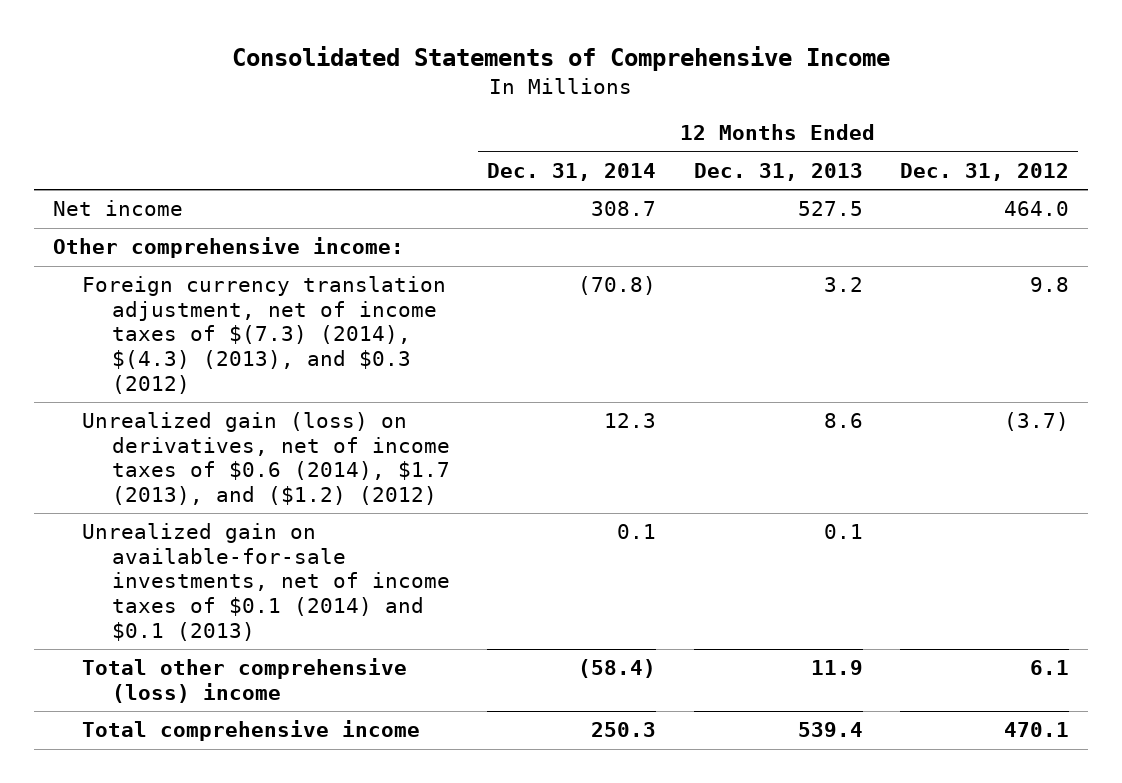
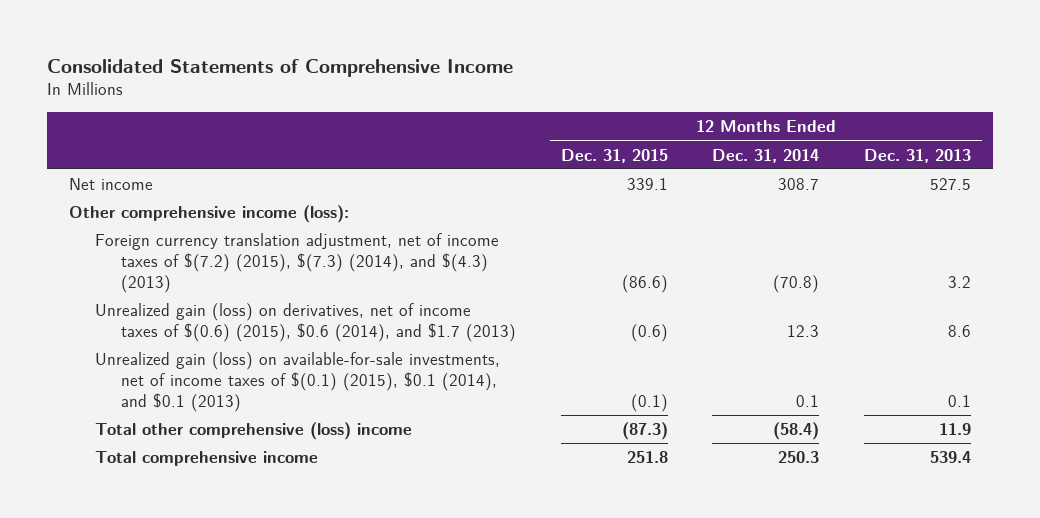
[899,163,1069,182] Dec. 31, 2012 -> none
none -> [560,148,668,163] Dec. 31, 2015
[52,237,404,259] Other comprehensive income: -> [68,205,349,224] Other comprehensive income (loss):
[82,276,447,394] Foreign currency translation adjustment, net of income taxes of $(7.3) (2014), $(4.3) (2013), and $0.3 (2012) -> [95,233,500,293] Foreign currency translation adjustment, net of income taxes of $(7.2) (2015), $(7.3) (2014), and $(4.3) (2013)
[82,412,451,505] Unrealized gain (loss) on derivatives, net of income taxes of $0.6 (2014), $1.7 (2013), and ($1.2) (2012) -> [95,303,517,342] Unrealized gain (loss) on derivatives, net of income taxes of $(0.6) (2015), $0.6 (2014), and $1.7 (2013)
[82,523,451,641] Unrealized gain on available-for-sale investments, net of income taxes of $0.1 (2014) and $0.1 (2013) -> [95,352,501,412] Unrealized gain (loss) on available-for-sale investments, net of income taxes of $(0.1) (2015), $0.1 (2014), and $0.1 (2013)

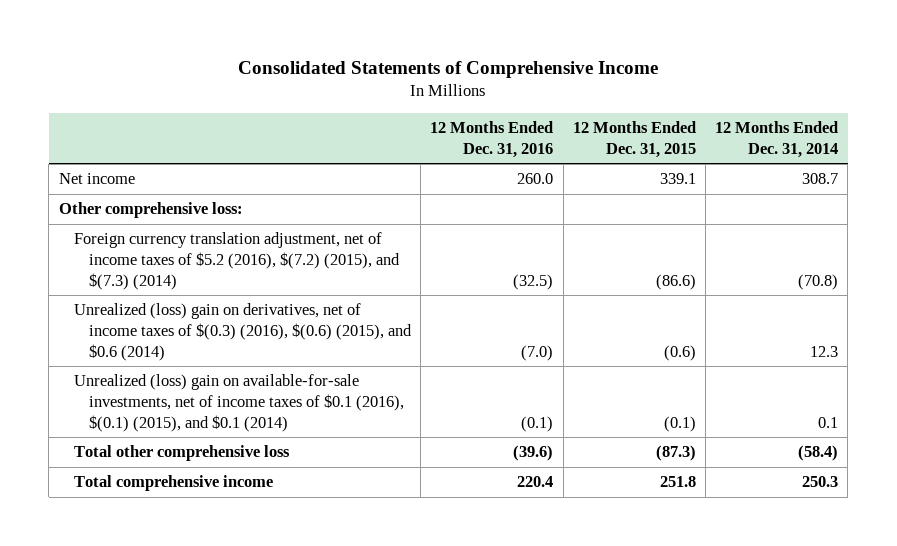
[864,148,972,163] Dec. 31, 2013 -> none
none -> [430,120,554,158] 12 Months Ended Dec. 31, 2016
[68,205,349,224] Other comprehensive income (loss): -> [58,202,243,219] Other comprehensive loss:
[95,233,500,293] Foreign currency translation adjustment, net of income taxes of $(7.2) (2015), $(7.3) (2014), and $(4.3) (2013) -> [73,232,401,290] Foreign currency translation adjustment, net of income taxes of $5.2 (2016), $(7.2) (2015), and $(7.3) (2014)
[95,303,517,342] Unrealized gain (loss) on derivatives, net of income taxes of $(0.6) (2015), $0.6 (2014), and $1.7 (2013) -> [73,303,413,361] Unrealized (loss) gain on derivatives, net of income taxes of $(0.3) (2016), $(0.6) (2015), and $0.6 (2014)
[95,352,501,412] Unrealized gain (loss) on available-for-sale investments, net of income taxes of $(0.1) (2015), $0.1 (2014), and $0.1 (2013) -> [73,374,405,432] Unrealized (loss) gain on available-for-sale investments, net of income taxes of $0.1 (2016), $(0.1) (2015), and $0.1 (2014)
[95,422,413,441] Total other comprehensive (loss) income -> [73,445,290,462] Total other comprehensive loss

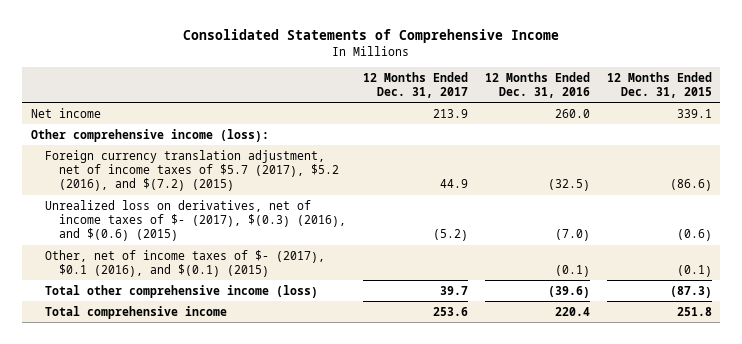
[715,120,839,158] 12 Months Ended Dec. 31, 2014 -> none
none -> [362,71,468,99] 12 Months Ended Dec. 31, 2017
[73,374,405,432] Unrealized (loss) gain on available-for-sale investments, net of income taxes of $0.1 (2016), $(0.1) (2015), and $0.1 (2014) -> none
[58,202,243,219] Other comprehensive loss: -> [30,128,269,142] Other comprehensive income (loss):
[73,232,401,290] Foreign currency translation adjustment, net of income taxes of $5.2 (2016), $(7.2) (2015), and $(7.3) (2014) -> [44,149,339,192] Foreign currency translation adjustment, net of income taxes of $5.7 (2017), $5.2 (2016), and $(7.2) (2015)
[73,303,413,361] Unrealized (loss) gain on derivatives, net of income taxes of $(0.3) (2016), $(0.6) (2015), and $0.6 (2014) -> [44,199,346,242] Unrealized loss on derivatives, net of income taxes of $- (2017), $(0.3) (2016), and $(0.6) (2015)
none -> [44,249,325,277] Other, net of income taxes of $- (2017), $0.1 (2016), and $(0.1) (2015)
[73,445,290,462] Total other comprehensive loss -> [44,284,318,298] Total other comprehensive income (loss)

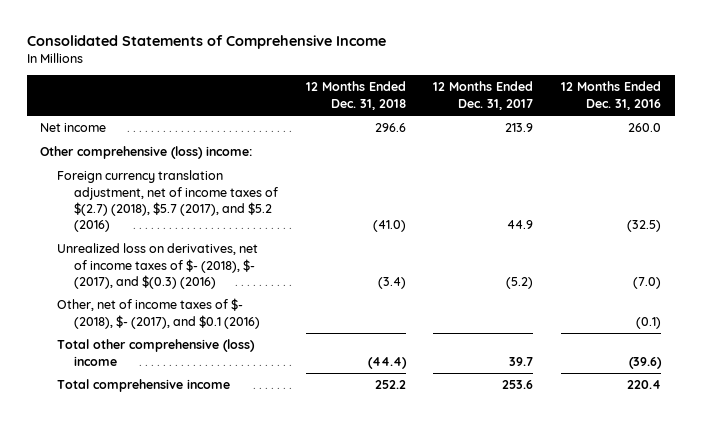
[606,71,712,99] 12 Months Ended Dec. 31, 2015 -> none
none -> [305,81,406,110] 12 Months Ended Dec. 31, 2018
[30,128,269,142] Other comprehensive income (loss): -> [40,146,253,160] Other comprehensive (loss) income:
[44,149,339,192] Foreign currency translation adjustment, net of income taxes of $5.7 (2017), $5.2 (2016), and $(7.2) (2015) -> [57,170,278,232] Foreign currency translation adjustment, net of income taxes of $(2.7) (2018), $5.7 (2017), and $5.2 (2016)
[44,199,346,242] Unrealized loss on derivatives, net of income taxes of $- (2017), $(0.3) (2016), and $(0.6) (2015) -> [57,243,259,289] Unrealized loss on derivatives, net of income taxes of $- (2018), $- (2017), and $(0.3) (2016)
[44,249,325,277] Other, net of income taxes of $- (2017), $0.1 (2016), and $(0.1) (2015) -> [57,298,260,329] Other, net of income taxes of $- (2018), $- (2017), and $0.1 (2016)
[44,284,318,298] Total other comprehensive income (loss) -> [57,339,256,366] Total other comprehensive (loss) income

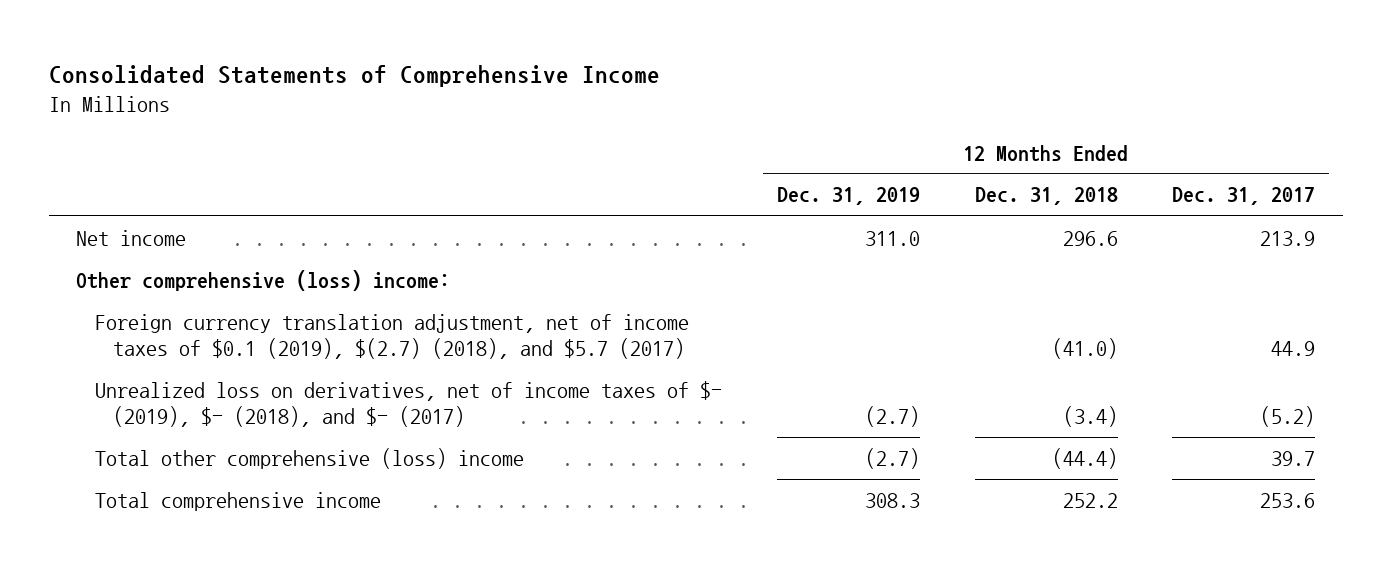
[560,81,661,110] 12 Months Ended Dec. 31, 2016 -> none
none -> [776,187,920,206] Dec. 31, 2019
[57,298,260,329] Other, net of income taxes of $- (2018), $- (2017), and $0.1 (2016) -> none
[57,170,278,232] Foreign currency translation adjustment, net of income taxes of $(2.7) (2018), $5.7 (2017), and $5.2 (2016) -> [94,313,689,360] Foreign currency translation adjustment, net of income taxes of $0.1 (2019), $(2.7) (2018), and $5.7 (2017)
[57,243,259,289] Unrealized loss on derivatives, net of income taxes of $- (2018), $- (2017), and $(0.3) (2016) -> [94,380,722,428] Unrealized loss on derivatives, net of income taxes of $- (2019), $- (2018), and $- (2017)

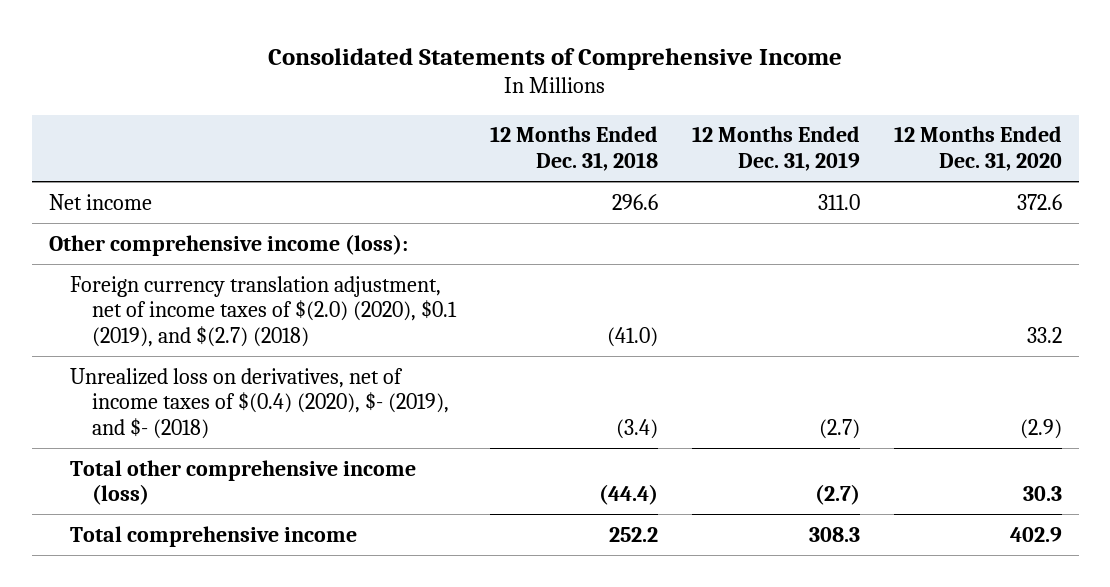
[1172,187,1316,206] Dec. 31, 2017 -> none
none -> [893,126,1062,171] 12 Months Ended Dec. 31, 2020
[76,269,451,291] Other comprehensive (loss) income: -> [48,233,408,256] Other comprehensive income (loss):
[94,313,689,360] Foreign currency translation adjustment, net of income taxes of $0.1 (2019), $(2.7) (2018), and $5.7 (2017) -> [70,275,457,348] Foreign currency translation adjustment, net of income taxes of $(2.0) (2020), $0.1 (2019), and $(2.7) (2018)
[94,380,722,428] Unrealized loss on derivatives, net of income taxes of $- (2019), $- (2018), and $- (2017) -> [70,367,449,440] Unrealized loss on derivatives, net of income taxes of $(0.4) (2020), $- (2019), and $- (2018)
[94,447,524,469] Total other comprehensive (loss) income -> [70,459,417,506] Total other comprehensive income (loss)

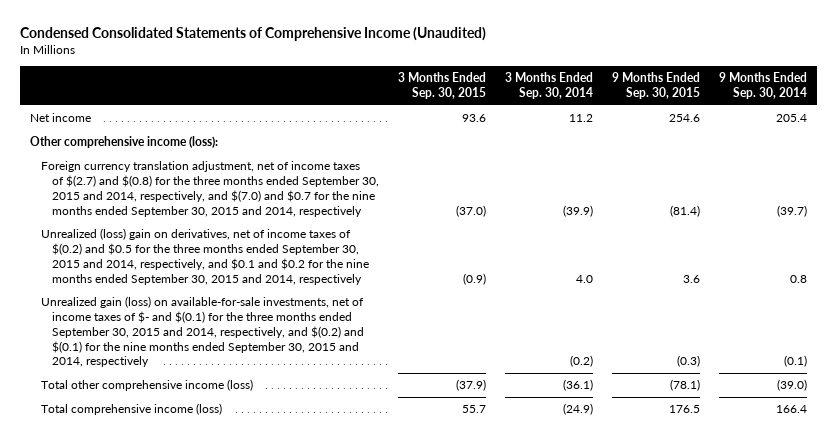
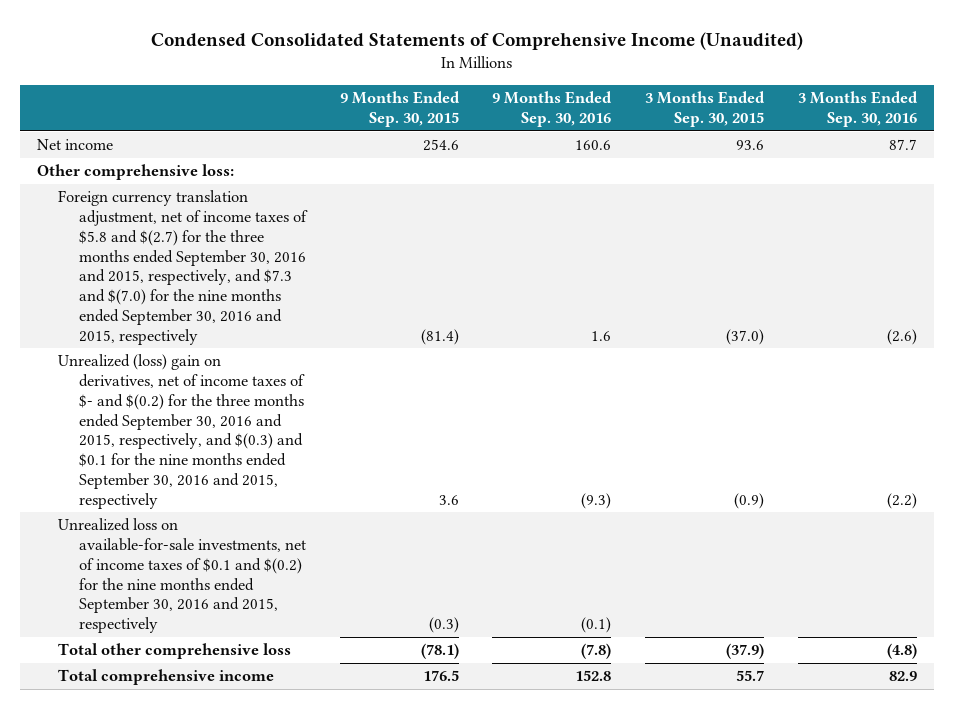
[504,72,593,99] 3 Months Ended Sep. 30, 2014 -> none
[719,72,808,99] 9 Months Ended Sep. 30, 2014 -> none
none -> [492,91,613,127] 9 Months Ended Sep. 30, 2016
none -> [797,91,918,127] 3 Months Ended Sep. 30, 2016
[29,136,218,149] Other comprehensive income (loss): -> [36,164,234,181] Other comprehensive loss:
[40,161,379,217] Foreign currency translation adjustment, net of income taxes of $(2.7) and $(0.8) for the three months ended September 30, 2015 and 2014, respectively, and $(7.0) and $0.7 for the nine months ended September 30, 2015 and 2014, respectively -> [57,190,308,345] Foreign currency translation adjustment, net of income taxes of $5.8 and $(2.7) for the three months ended September 30, 2016 and 2015, respectively, and $7.3 and $(7.0) for the nine months ended September 30, 2016 and 2015, respectively
[40,228,369,285] Unrealized (loss) gain on derivatives, net of income taxes of $(0.2) and $0.5 for the three months ended September 30, 2015 and 2014, respectively, and $0.1 and $0.2 for the nine months ended September 30, 2015 and 2014, respectively -> [57,354,305,509] Unrealized (loss) gain on derivatives, net of income taxes of $- and $(0.2) for the three months ended September 30, 2016 and 2015, respectively, and $(0.3) and $0.1 for the nine months ended September 30, 2016 and 2015, respectively
[40,296,364,368] Unrealized gain (loss) on available-for-sale investments, net of income taxes of $- and $(0.1) for the three months ended September 30, 2015 and 2014, respectively, and $(0.2) and $(0.1) for the nine months ended September 30, 2015 and 2014, respectively -> [57,518,306,634] Unrealized loss on available-for-sale investments, net of income taxes of $0.1 and $(0.2) for the nine months ended September 30, 2016 and 2015, respectively
[40,379,253,392] Total other comprehensive income (loss) -> [57,643,291,660] Total other comprehensive loss
[40,403,222,416] Total comprehensive income (loss) -> [57,669,274,686] Total comprehensive income

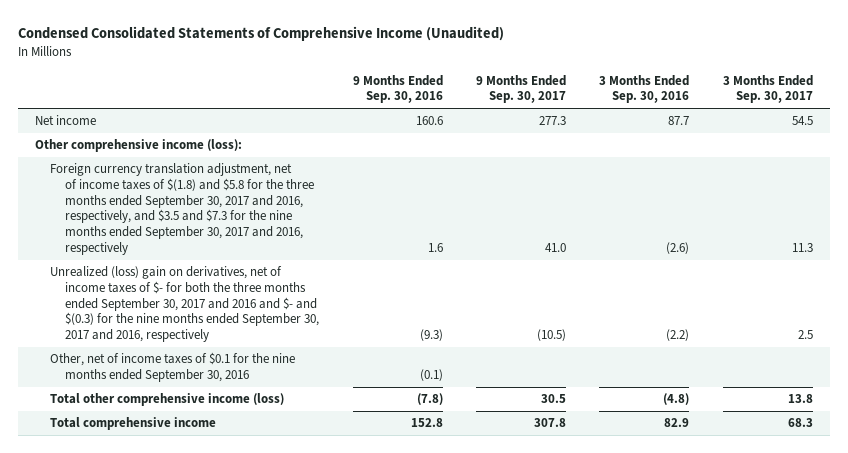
[339,91,460,127] 9 Months Ended Sep. 30, 2015 -> none
[645,91,766,127] 3 Months Ended Sep. 30, 2015 -> none
none -> [475,74,566,104] 9 Months Ended Sep. 30, 2017
none -> [722,74,813,104] 3 Months Ended Sep. 30, 2017
[36,164,234,181] Other comprehensive loss: -> [35,139,243,153] Other comprehensive income (loss):
[57,190,308,345] Foreign currency translation adjustment, net of income taxes of $5.8 and $(2.7) for the three months ended September 30, 2016 and 2015, respectively, and $7.3 and $(7.0) for the nine months ended September 30, 2016 and 2015, respectively -> [50,163,315,255] Foreign currency translation adjustment, net of income taxes of $(1.8) and $5.8 for the three months ended September 30, 2017 and 2016, respectively, and $3.5 and $7.3 for the nine months ended September 30, 2017 and 2016, respectively
[57,354,305,509] Unrealized (loss) gain on derivatives, net of income taxes of $- and $(0.2) for the three months ended September 30, 2016 and 2015, respectively, and $(0.3) and $0.1 for the nine months ended September 30, 2016 and 2015, respectively -> [50,266,320,343] Unrealized (loss) gain on derivatives, net of income taxes of $- for both the three months ended September 30, 2017 and 2016 and $- and $(0.3) for the nine months ended September 30, 2017 and 2016, respectively
[57,518,306,634] Unrealized loss on available-for-sale investments, net of income taxes of $0.1 and $(0.2) for the nine months ended September 30, 2016 and 2015, respectively -> [50,352,296,383] Other, net of income taxes of $0.1 for the nine months ended September 30, 2016
[57,643,291,660] Total other comprehensive loss -> [50,393,285,407] Total other comprehensive income (loss)

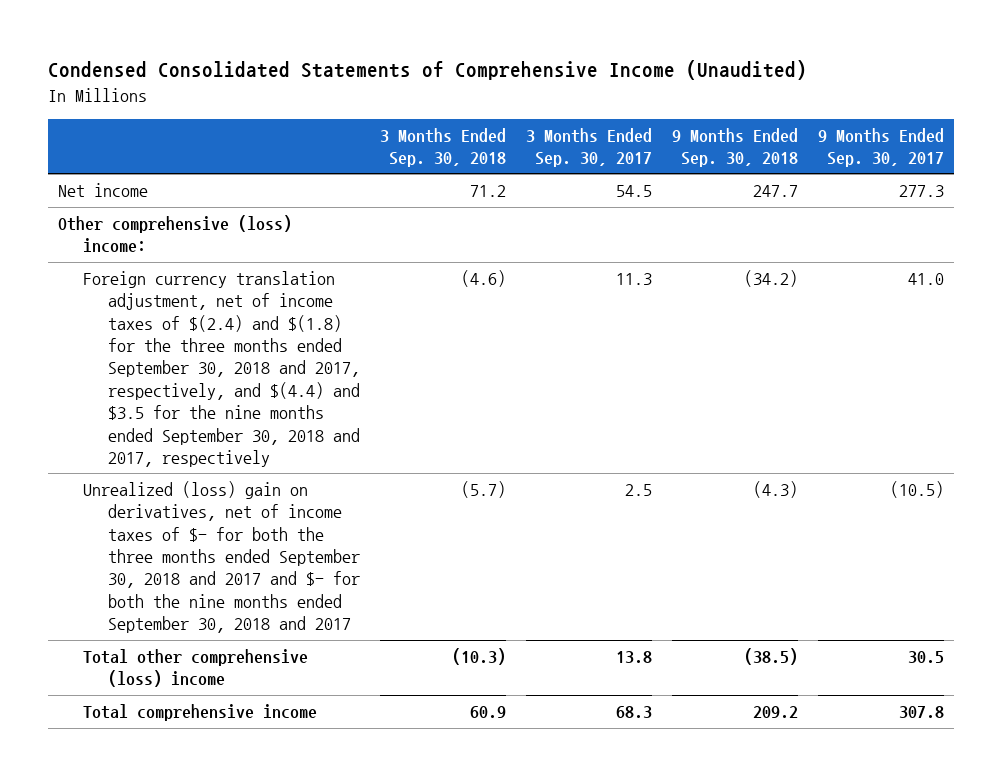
[352,74,443,104] 9 Months Ended Sep. 30, 2016 -> none
[599,74,690,104] 3 Months Ended Sep. 30, 2016 -> none
none -> [379,127,506,167] 3 Months Ended Sep. 30, 2018
none -> [671,127,798,167] 9 Months Ended Sep. 30, 2018
[50,352,296,383] Other, net of income taxes of $0.1 for the nine months ended September 30, 2016 -> none
[35,139,243,153] Other comprehensive income (loss): -> [58,215,293,254] Other comprehensive (loss) income:
[50,163,315,255] Foreign currency translation adjustment, net of income taxes of $(1.8) and $5.8 for the three months ended September 30, 2017 and 2016, respectively, and $3.5 and $7.3 for the nine months ended September 30, 2017 and 2016, respectively -> [82,271,360,467] Foreign currency translation adjustment, net of income taxes of $(2.4) and $(1.8) for the three months ended September 30, 2018 and 2017, respectively, and $(4.4) and $3.5 for the nine months ended September 30, 2018 and 2017, respectively
[50,266,320,343] Unrealized (loss) gain on derivatives, net of income taxes of $- for both the three months ended September 30, 2017 and 2016 and $- and $(0.3) for the nine months ended September 30, 2017 and 2016, respectively -> [82,481,360,634] Unrealized (loss) gain on derivatives, net of income taxes of $- for both the three months ended September 30, 2018 and 2017 and $- for both the nine months ended September 30, 2018 and 2017
[50,393,285,407] Total other comprehensive income (loss) -> [82,649,308,688] Total other comprehensive (loss) income

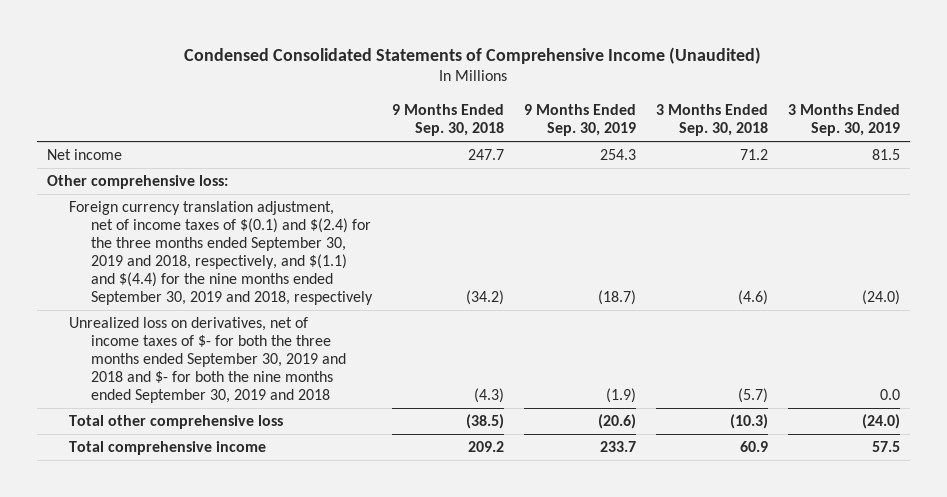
[525,127,652,167] 3 Months Ended Sep. 30, 2017 -> none
[817,127,944,167] 9 Months Ended Sep. 30, 2017 -> none
none -> [523,103,636,136] 9 Months Ended Sep. 30, 2019
none -> [788,103,901,136] 3 Months Ended Sep. 30, 2019
[58,215,293,254] Other comprehensive (loss) income: -> [46,175,228,190] Other comprehensive loss:
[82,271,360,467] Foreign currency translation adjustment, net of income taxes of $(2.4) and $(1.8) for the three months ended September 30, 2018 and 2017, respectively, and $(4.4) and $3.5 for the nine months ended September 30, 2018 and 2017, respectively -> [68,201,373,305] Foreign currency translation adjustment, net of income taxes of $(0.1) and $(2.4) for the three months ended September 30, 2019 and 2018, respectively, and $(1.1) and $(4.4) for the nine months ended September 30, 2019 and 2018, respectively
[82,481,360,634] Unrealized (loss) gain on derivatives, net of income taxes of $- for both the three months ended September 30, 2018 and 2017 and $- for both the nine months ended September 30, 2018 and 2017 -> [68,317,346,403] Unrealized loss on derivatives, net of income taxes of $- for both the three months ended September 30, 2019 and 2018 and $- for both the nine months ended September 30, 2019 and 2018
[82,649,308,688] Total other comprehensive (loss) income -> [68,415,283,430] Total other comprehensive loss

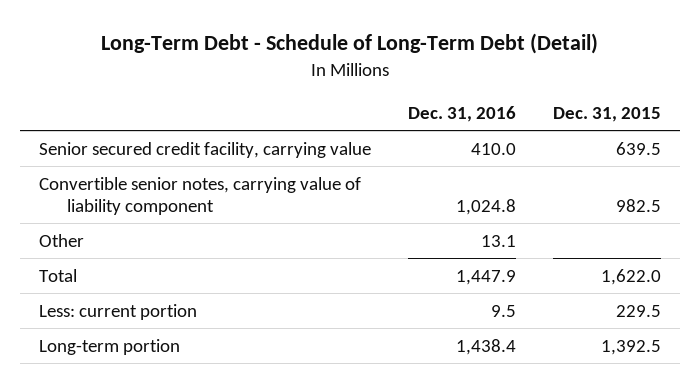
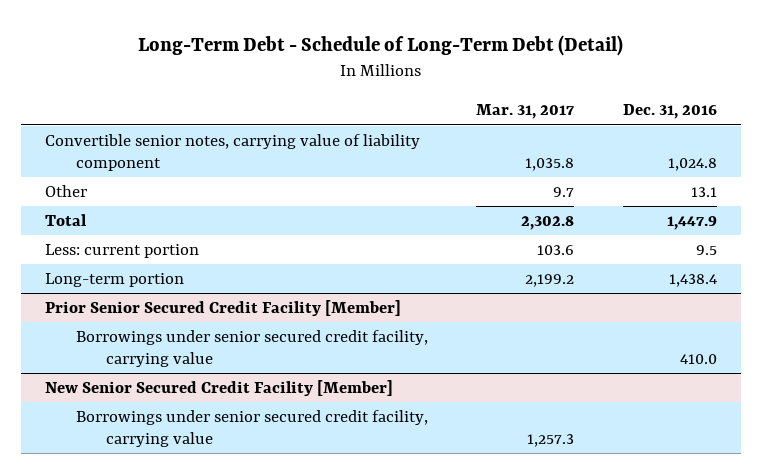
[553,106,662,122] Dec. 31, 2015 -> none
none -> [476,104,575,120] Mar. 31, 2017
[38,141,371,158] Senior secured credit facility, carrying value -> none
none -> [45,299,402,316] Prior Senior Secured Credit Facility [Member]
none -> [75,329,428,368] Borrowings under senior secured credit facility, carrying value
none -> [45,379,394,396] New Senior Secured Credit Facility [Member]
none -> [75,409,428,448] Borrowings under senior secured credit facility, carrying value

